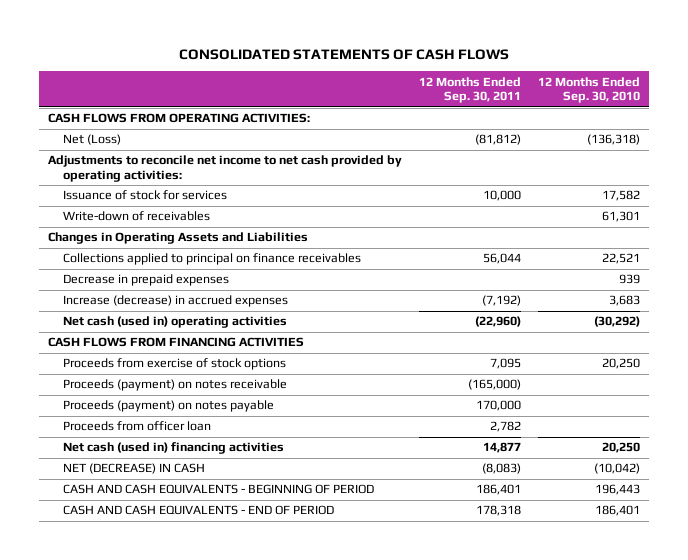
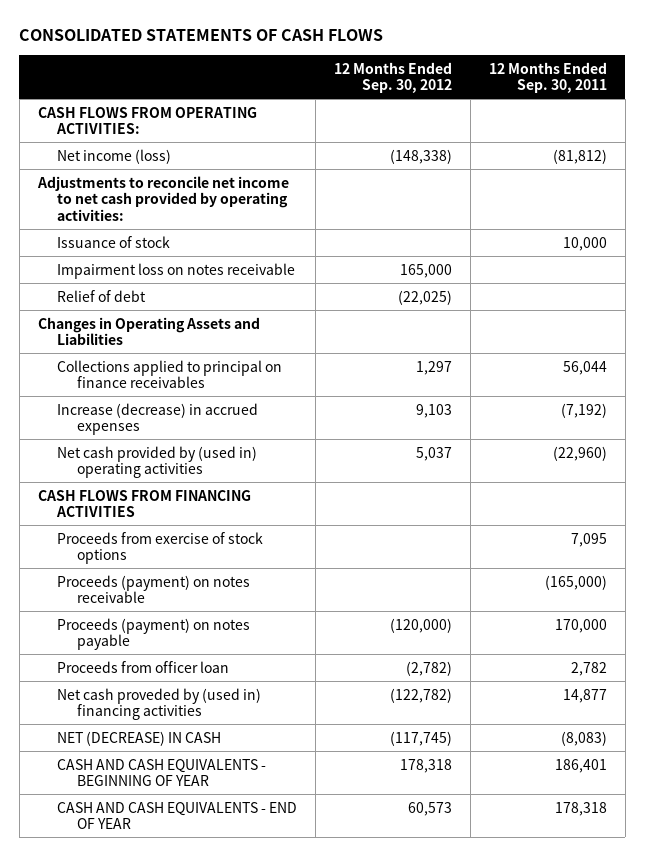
[537,76,640,104] 12 Months Ended Sep. 30, 2010 -> none
none -> [334,61,453,94] 12 Months Ended Sep. 30, 2012
[62,134,121,146] Net (Loss) -> [57,148,172,164] Net income (loss)
[62,211,210,222] Write-down of receivables -> none
[62,190,227,201] Issuance of stock for services -> [57,235,171,248] Issuance of stock
none -> [57,262,296,279] Impairment loss on notes receivable
none -> [57,289,147,302] Relief of debt
[62,274,229,287] Decrease in prepaid expenses -> none
[62,316,287,329] Net cash (used in) operating activities -> [57,445,258,479] Net cash provided by (used in) operating activities
[62,442,284,455] Net cash (used in) financing activities -> [57,687,262,721] Net cash proveded by (used in) financing activities
[62,484,374,495] CASH AND CASH EQUIVALENTS - BEGINNING OF PERIOD -> [57,758,267,787] CASH AND CASH EQUIVALENTS - BEGINNING OF YEAR
[62,505,334,516] CASH AND CASH EQUIVALENTS - END OF PERIOD -> [57,801,298,830] CASH AND CASH EQUIVALENTS - END OF YEAR

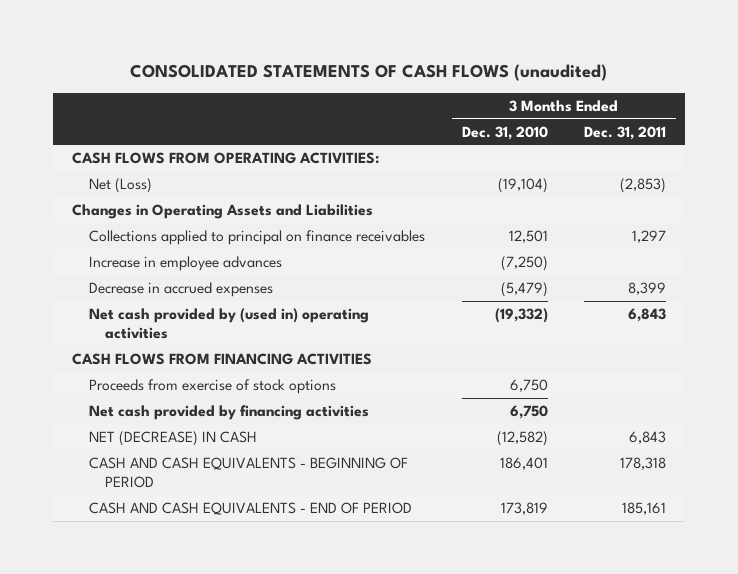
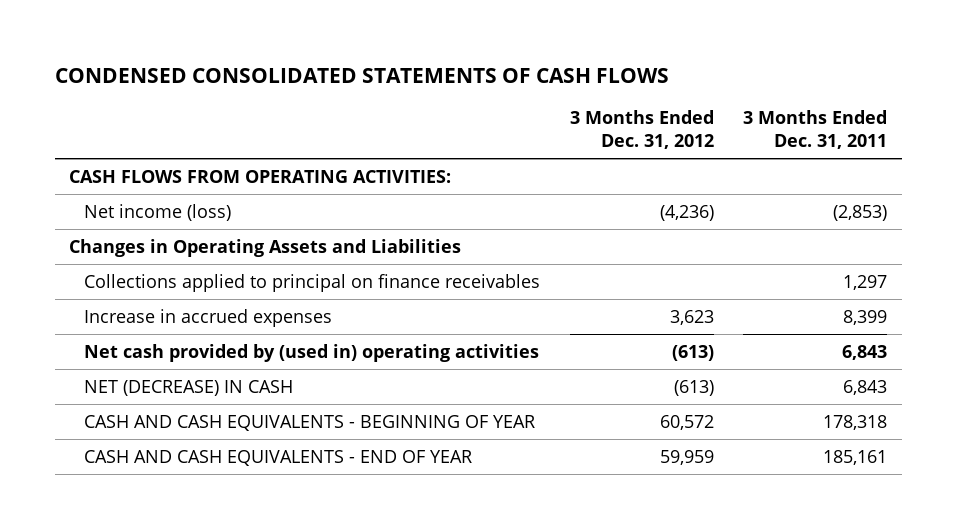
[130,64,608,82] CONSOLIDATED STATEMENTS OF CASH FLOWS (unaudited) -> [54,67,669,83] CONDENSED CONSOLIDATED STATEMENTS OF CASH FLOWS
[461,125,548,140] Dec. 31, 2010 -> none
none -> [569,110,714,150] 3 Months Ended Dec. 31, 2012
[88,177,152,193] Net (Loss) -> [84,203,232,221] Net income (loss)
[88,255,282,271] Increase in employee advances -> none
[88,281,273,297] Decrease in accrued expenses -> [84,308,333,327] Increase in accrued expenses
[71,352,372,365] CASH FLOWS FROM FINANCING ACTIVITIES -> none
[88,378,336,394] Proceeds from exercise of stock options -> none
[88,404,369,420] Net cash provided by financing activities -> none
[88,456,408,489] CASH AND CASH EQUIVALENTS - BEGINNING OF PERIOD -> [84,414,536,431] CASH AND CASH EQUIVALENTS - BEGINNING OF YEAR
[88,501,412,515] CASH AND CASH EQUIVALENTS - END OF PERIOD -> [84,449,473,466] CASH AND CASH EQUIVALENTS - END OF YEAR

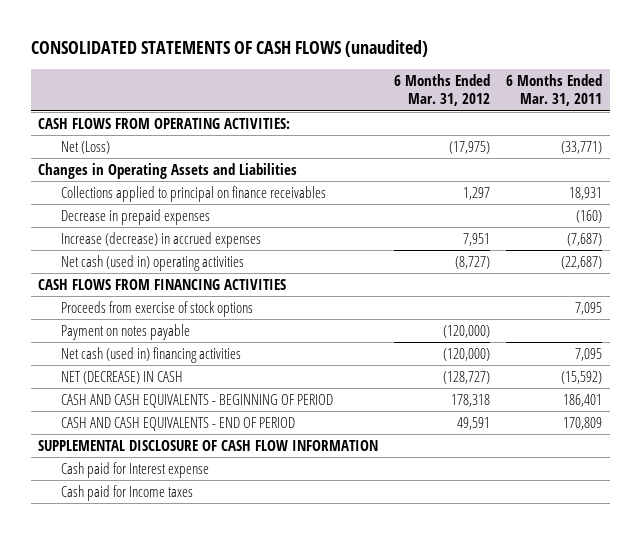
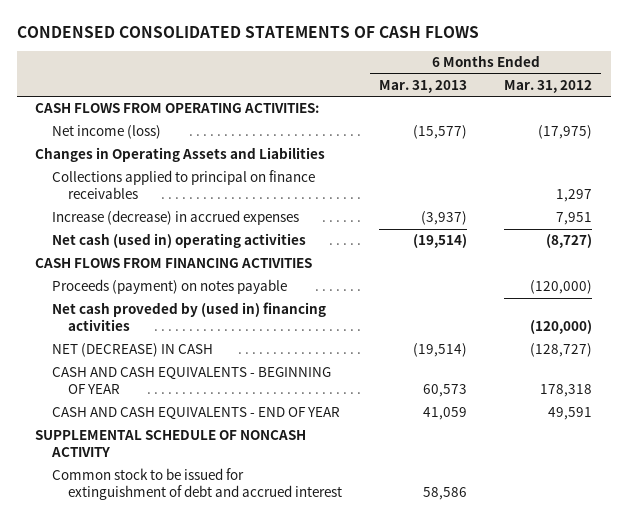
[30,40,428,58] CONSOLIDATED STATEMENTS OF CASH FLOWS (unaudited) -> [16,25,479,38] CONDENSED CONSOLIDATED STATEMENTS OF CASH FLOWS
[506,73,603,107] 6 Months Ended Mar. 31, 2011 -> none
none -> [379,79,468,93] Mar. 31, 2013
[61,140,111,154] Net (Loss) -> [51,125,161,140] Net income (loss)
[61,208,211,225] Decrease in prepaid expenses -> none
[61,300,254,317] Proceeds from exercise of stock options -> none
[61,323,191,340] Payment on notes payable -> [51,279,287,295] Proceeds (payment) on notes payable
[61,346,242,363] Net cash (used in) financing activities -> [51,302,326,332] Net cash proveded by (used in) financing activities
[38,439,379,451] SUPPLEMENTAL DISCLOSURE OF CASH FLOW INFORMATION -> none
[61,461,210,478] Cash paid for Interest expense -> none
[61,484,194,501] Cash paid for Income taxes -> none
[61,393,334,408] CASH AND CASH EQUIVALENTS - BEGINNING OF PERIOD -> [51,367,331,395] CASH AND CASH EQUIVALENTS - BEGINNING OF YEAR
[61,416,296,431] CASH AND CASH EQUIVALENTS - END OF PERIOD -> [51,407,340,421] CASH AND CASH EQUIVALENTS - END OF YEAR
none -> [35,430,307,458] SUPPLEMENTAL SCHEDULE OF NONCASH ACTIVITY
none -> [51,468,343,501] Common stock to be issued for extinguishment of debt and accrued interest

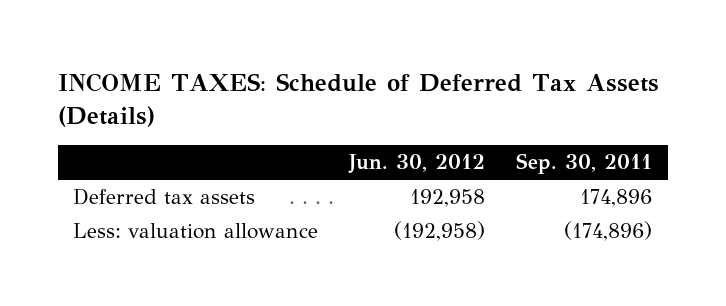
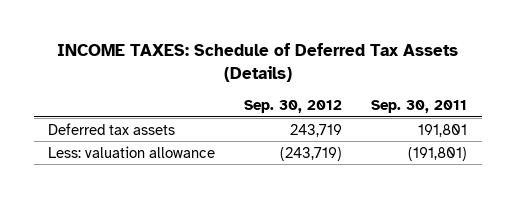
[348,154,486,175] Jun. 30, 2012 -> none
none -> [244,100,343,114] Sep. 30, 2012
[580,189,653,208] 174,896 -> [418,123,468,137] 191,801
[564,221,653,242] (174,896) -> [408,146,468,161] (191,801)

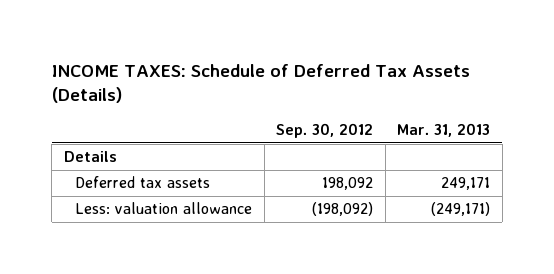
[371,100,468,114] Sep. 30, 2011 -> none
none -> [397,123,491,138] Mar. 31, 2013
none -> [63,151,117,163] Details
[290,123,343,137] 243,719 -> [322,177,374,191] 198,092
[280,146,343,161] (243,719) -> [312,202,374,217] (198,092)

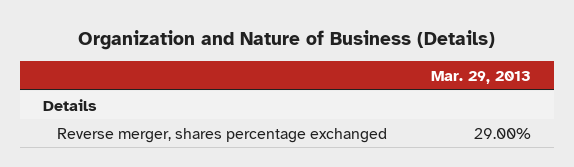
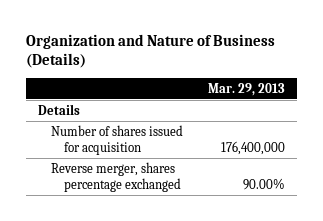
none -> [51,124,184,155] Number of shares issued for acquisition
[474,127,532,139] 29.00% -> [242,177,285,190] 90.00%

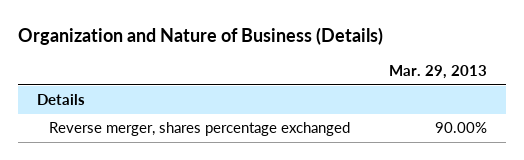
[51,124,184,155] Number of shares issued for acquisition -> none

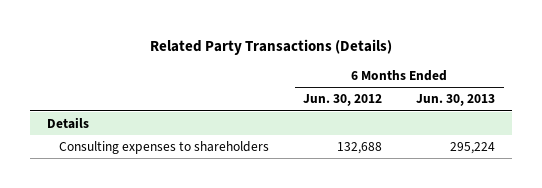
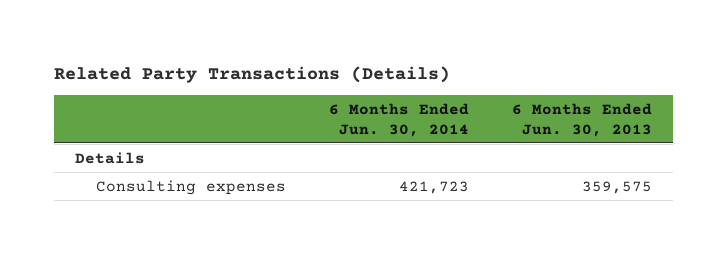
[303,94,383,107] Jun. 30, 2012 -> none
none -> [328,102,469,137] 6 Months Ended Jun. 30, 2014
[59,141,270,155] Consulting expenses to shareholders -> [96,179,287,195] Consulting expenses
[450,142,496,155] 295,224 -> [581,180,652,194] 359,575

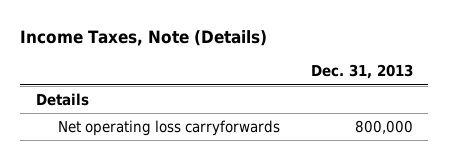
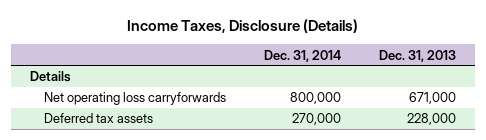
[20,29,268,46] Income Taxes, Note (Details) -> [126,18,358,33] Income Taxes, Disclosure (Details)
none -> [263,49,341,62] Dec. 31, 2014
[354,119,413,134] 800,000 -> [409,92,457,105] 671,000
none -> [43,113,153,124] Deferred tax assets

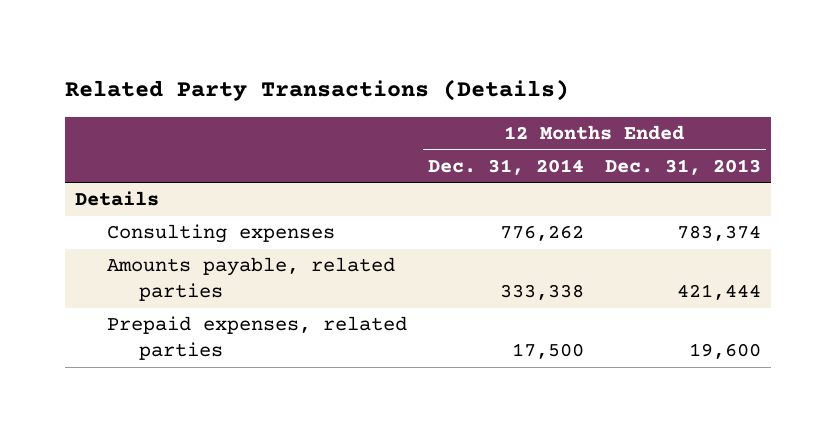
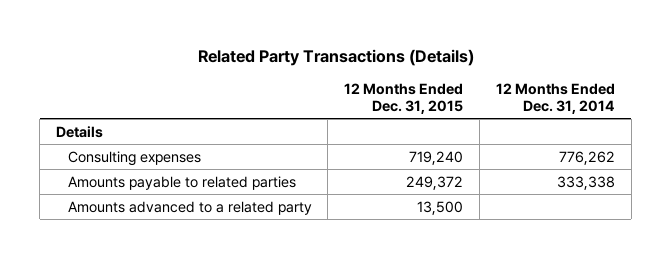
[604,158,761,175] Dec. 31, 2013 -> none
none -> [344,83,464,114] 12 Months Ended Dec. 31, 2015
[106,316,407,361] Prepaid expenses, related parties -> none
[106,257,395,302] Amounts payable, related parties -> [67,175,296,190] Amounts payable to related parties
none -> [67,200,312,215] Amounts advanced to a related party

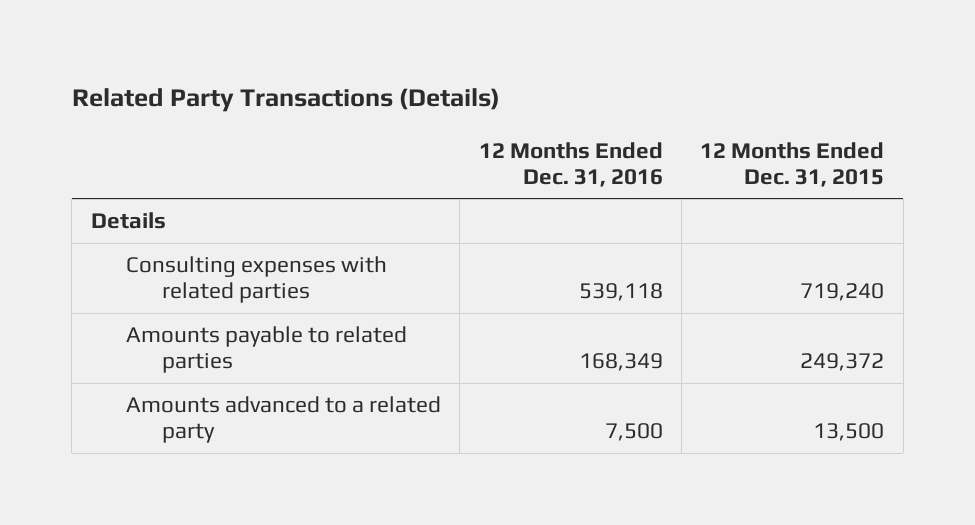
[496,83,616,114] 12 Months Ended Dec. 31, 2014 -> none
none -> [478,141,663,187] 12 Months Ended Dec. 31, 2016
[67,150,201,166] Consulting expenses -> [126,256,388,303] Consulting expenses with related parties

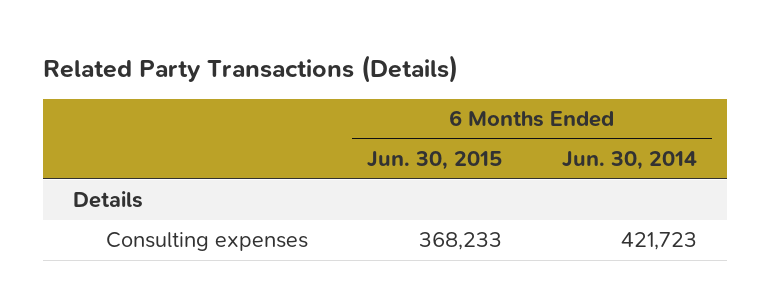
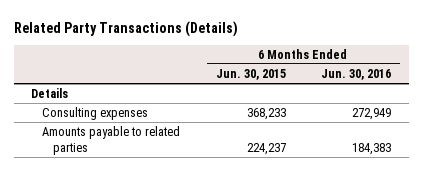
[561,151,697,171] Jun. 30, 2014 -> none
none -> [321,68,392,80] Jun. 30, 2016
none -> [42,125,181,155] Amounts payable to related parties

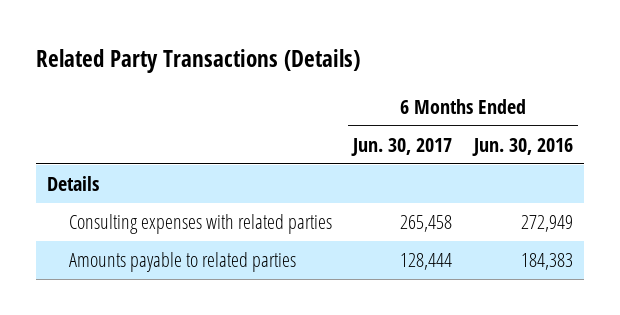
[215,68,286,80] Jun. 30, 2015 -> none
none -> [351,137,453,156] Jun. 30, 2017
[42,106,149,120] Consulting expenses -> [69,214,333,235] Consulting expenses with related parties

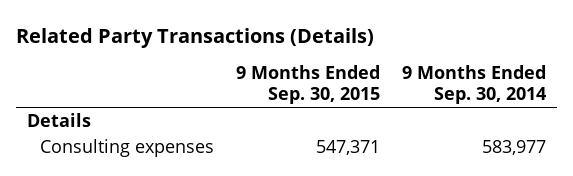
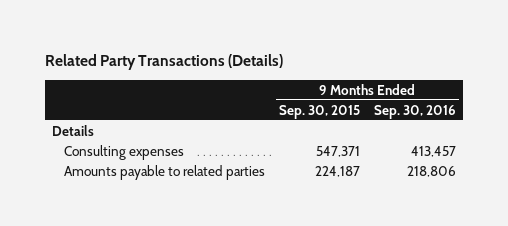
[402,65,547,105] 9 Months Ended Sep. 30, 2014 -> none
none -> [373,104,456,119] Sep. 30, 2016
none -> [64,164,266,180] Amounts payable to related parties

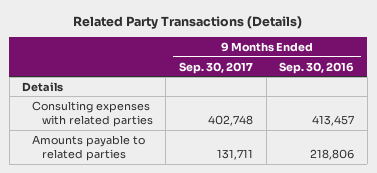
[279,104,361,119] Sep. 30, 2015 -> none
none -> [179,61,254,74] Sep. 30, 2017
[64,144,185,160] Consulting expenses -> [32,100,153,127] Consulting expenses with related parties

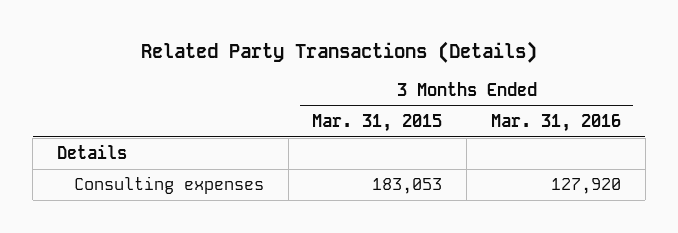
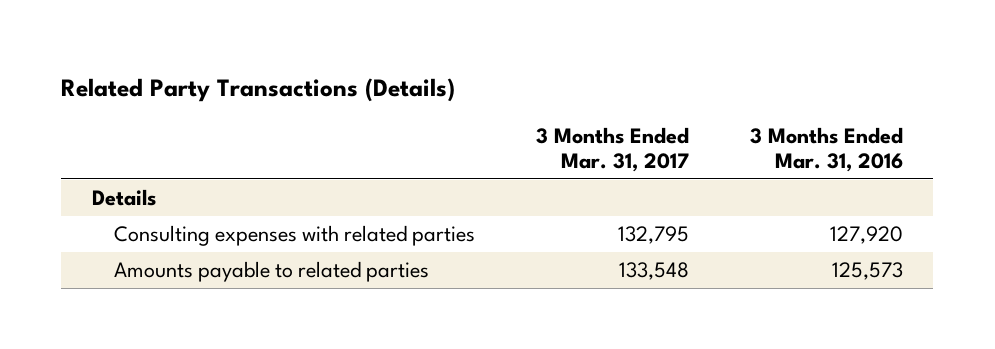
[312,114,443,133] Mar. 31, 2015 -> none
none -> [535,126,689,173] 3 Months Ended Mar. 31, 2017
[73,176,264,195] Consulting expenses -> [113,225,475,247] Consulting expenses with related parties
none -> [113,261,429,283] Amounts payable to related parties

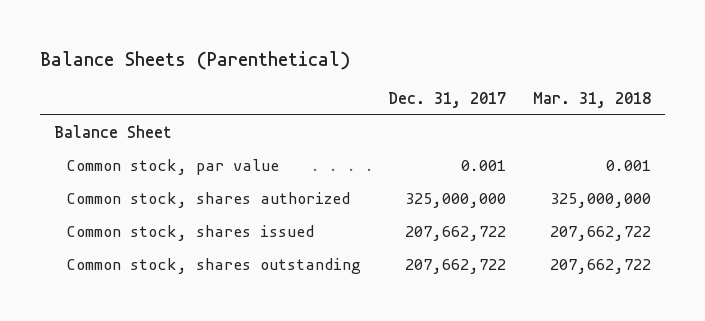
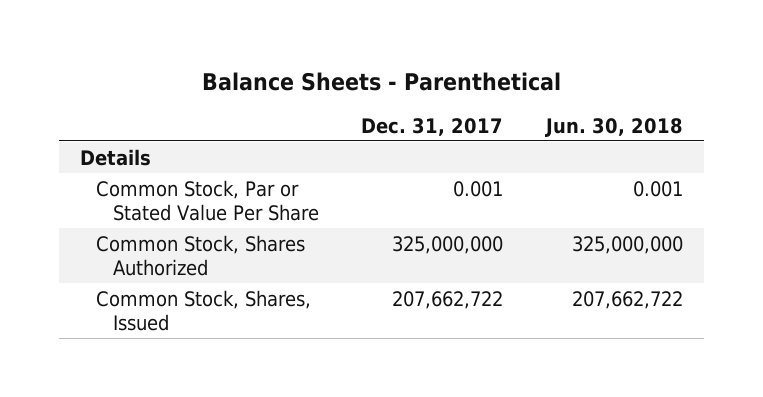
[40,50,351,70] Balance Sheets (Parenthetical) -> [202,71,562,91] Balance Sheets - Parenthetical
[533,92,652,109] Mar. 31, 2018 -> none
none -> [544,117,683,137] Jun. 30, 2018
[53,124,172,138] Balance Sheet -> none
[65,257,361,274] Common stock, shares outstanding -> none
none -> [80,148,152,166] Details
[65,158,279,175] Common stock, par value -> [96,179,319,221] Common Stock, Par or Stated Value Per Share
[65,191,350,208] Common stock, shares authorized -> [96,234,306,276] Common Stock, Shares Authorized
[65,224,314,241] Common stock, shares issued -> [96,289,312,331] Common Stock, Shares, Issued

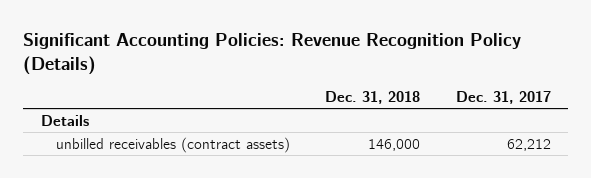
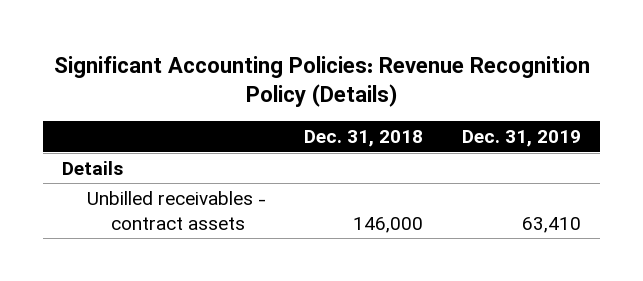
[455,90,551,104] Dec. 31, 2017 -> none
none -> [461,130,581,148] Dec. 31, 2019
[56,136,291,153] unbilled receivables (contract assets) -> [86,190,266,230] Unbilled receivables - contract assets

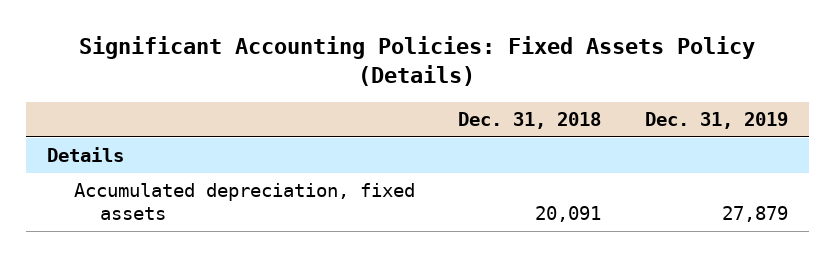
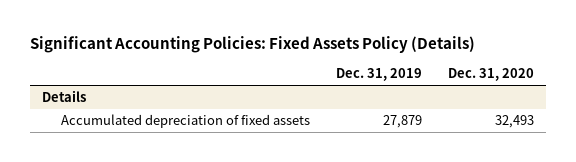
[458,112,602,130] Dec. 31, 2018 -> none
none -> [447,68,534,82] Dec. 31, 2020
[73,183,415,220] Accumulated depreciation, fixed assets -> [61,114,311,129] Accumulated depreciation of fixed assets

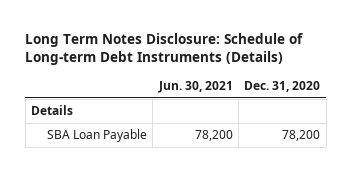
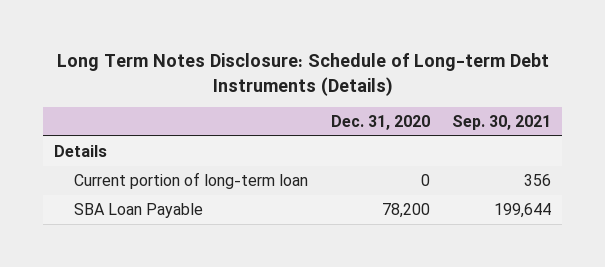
[157,81,233,94] Jun. 30, 2021 -> none
none -> [452,115,552,131] Sep. 30, 2021
none -> [73,171,308,189] Current portion of long-term loan

